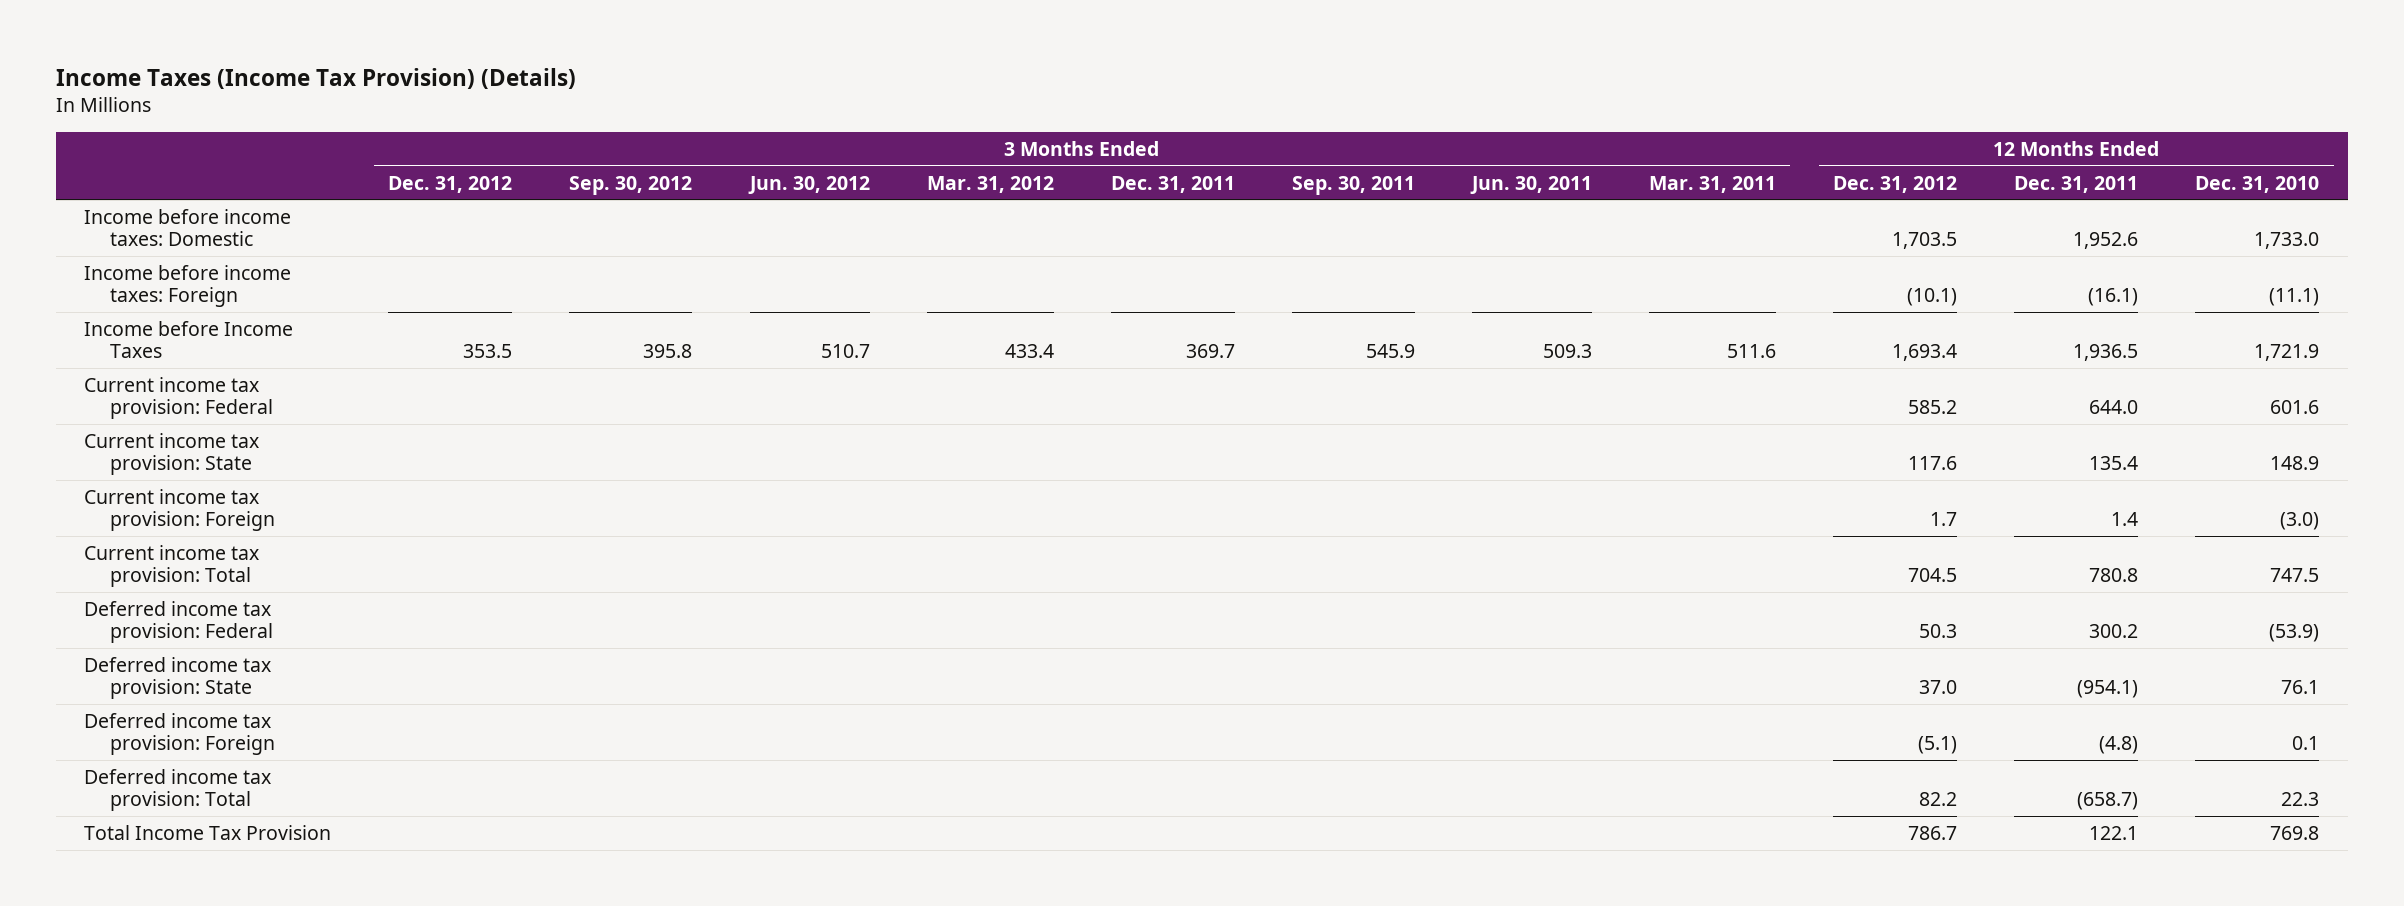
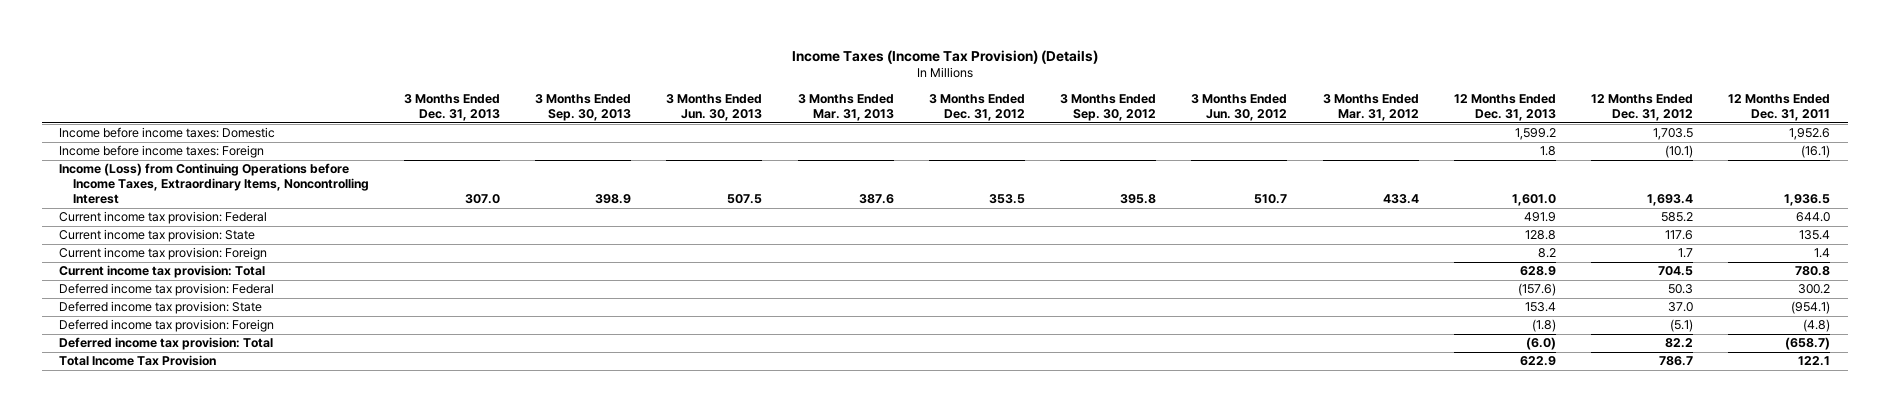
[1110,175,1235,193] Dec. 31, 2011 -> none
[1291,175,1415,195] Sep. 30, 2011 -> none
[1469,175,1592,194] Jun. 30, 2011 -> none
[1649,175,1777,193] Mar. 31, 2011 -> none
[2195,175,2320,193] Dec. 31, 2010 -> none
none -> [403,94,500,122] 3 Months Ended Dec. 31, 2013
none -> [535,94,632,122] 3 Months Ended Sep. 30, 2013
none -> [666,94,763,122] 3 Months Ended Jun. 30, 2013
none -> [797,94,894,122] 3 Months Ended Mar. 31, 2013
none -> [1453,94,1556,122] 12 Months Ended Dec. 31, 2013
[84,320,294,359] Income before Income Taxes -> [59,163,369,205] Income (Loss) from Continuing Operations before Income Taxes, Extraordinary Items, Noncontrolling Interest

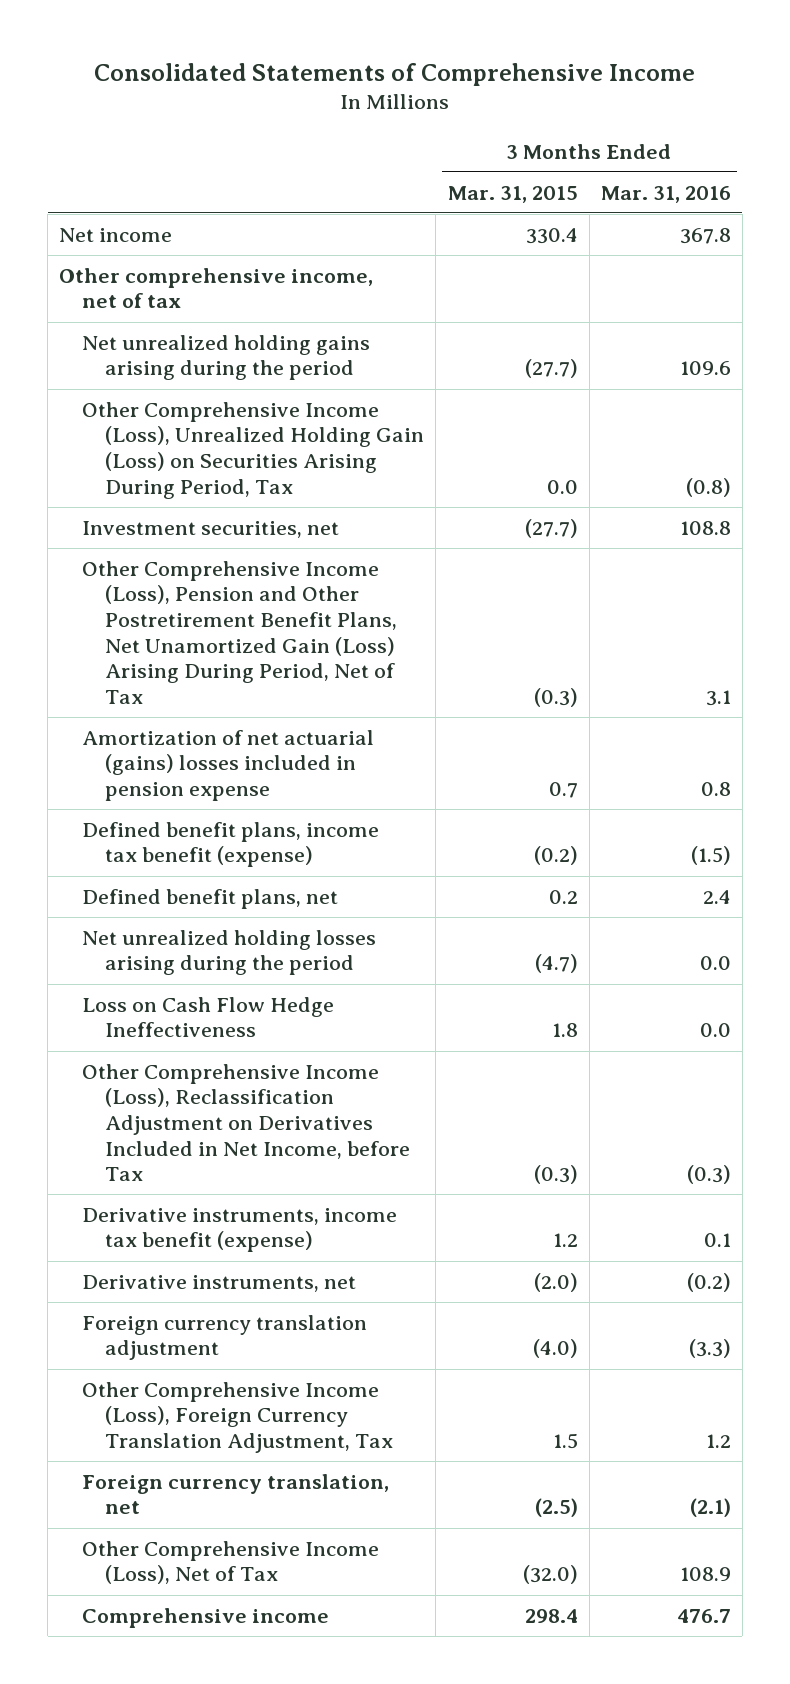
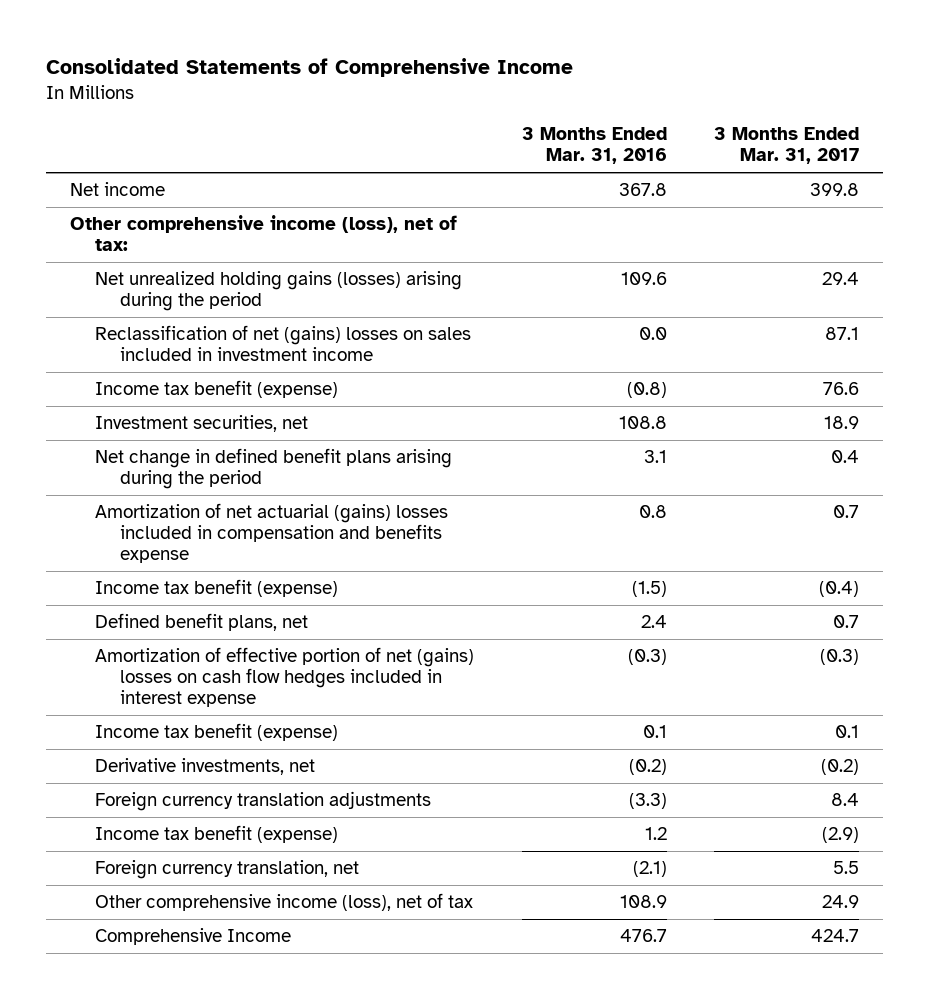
[447,185,578,203] Mar. 31, 2015 -> none
none -> [714,127,860,165] 3 Months Ended Mar. 31, 2017
[59,267,374,309] Other comprehensive income, net of tax -> [69,215,457,252] Other comprehensive income (loss), net of tax:
[82,334,371,381] Net unrealized holding gains arising during the period -> [95,271,463,312] Net unrealized holding gains (losses) arising during the period
none -> [95,325,472,362] Reclassification of net (gains) losses on sales included in investment income
[82,401,425,499] Other Comprehensive Income (Loss), Unrealized Holding Gain (Loss) on Securities Arising During Period, Tax -> [95,380,339,399] Income tax benefit (expense)
[82,560,398,704] Other Comprehensive Income (Loss), Pension and Other Postretirement Benefit Plans, Net Unamortized Gain (Loss) Arising During Period, Net of Tax -> [95,448,453,490] Net change in defined benefit plans arising during the period
[82,729,375,802] Amortization of net actuarial (gains) losses included in pension expense -> [95,503,449,564] Amortization of net actuarial (gains) losses included in compensation and benefits expense
[82,821,380,868] Defined benefit plans, income tax benefit (expense) -> [95,579,339,598] Income tax benefit (expense)
[82,929,377,976] Net unrealized holding losses arising during the period -> none
[82,996,335,1038] Loss on Cash Flow Hedge Ineffectiveness -> none
[82,1063,411,1182] Other Comprehensive Income (Loss), Reclassification Adjustment on Derivatives Included in Net Income, before Tax -> [95,647,475,708] Amortization of effective portion of net (gains) losses on cash flow hedges included in interest expense
[82,1207,398,1253] Derivative instruments, income tax benefit (expense) -> [95,723,339,742] Income tax benefit (expense)
[82,1274,357,1292] Derivative instruments, net -> [95,758,316,776] Derivative investments, net
[82,1314,368,1361] Foreign currency translation adjustment -> [95,791,432,812] Foreign currency translation adjustments
[82,1381,394,1454] Other Comprehensive Income (Loss), Foreign Currency Translation Adjustment, Tax -> [95,825,339,844] Income tax benefit (expense)
[82,1540,380,1585] Other Comprehensive Income (Loss), Net of Tax -> [95,893,474,912] Other comprehensive income (loss), net of tax
[82,1607,330,1628] Comprehensive income -> [95,928,292,946] Comprehensive Income

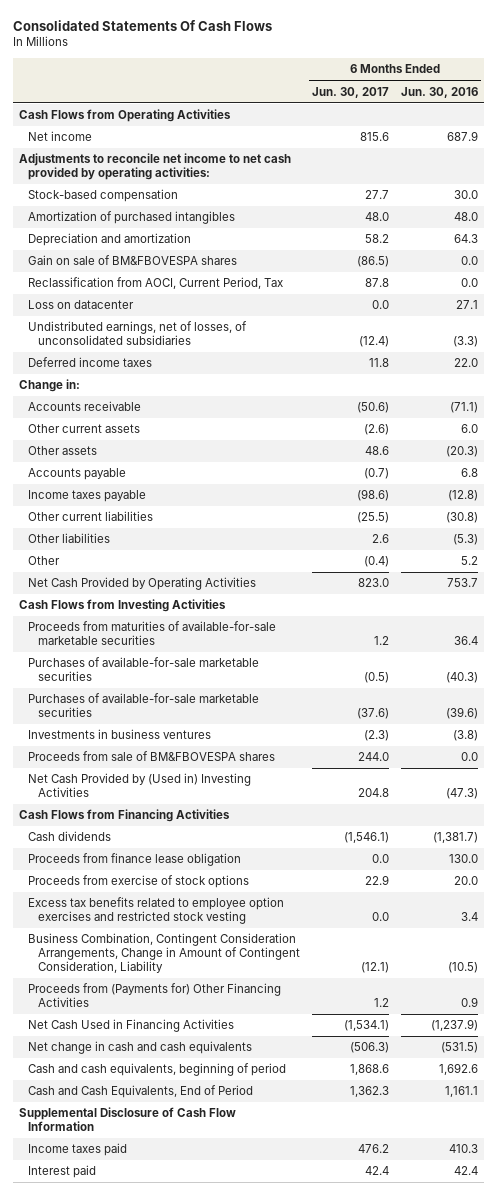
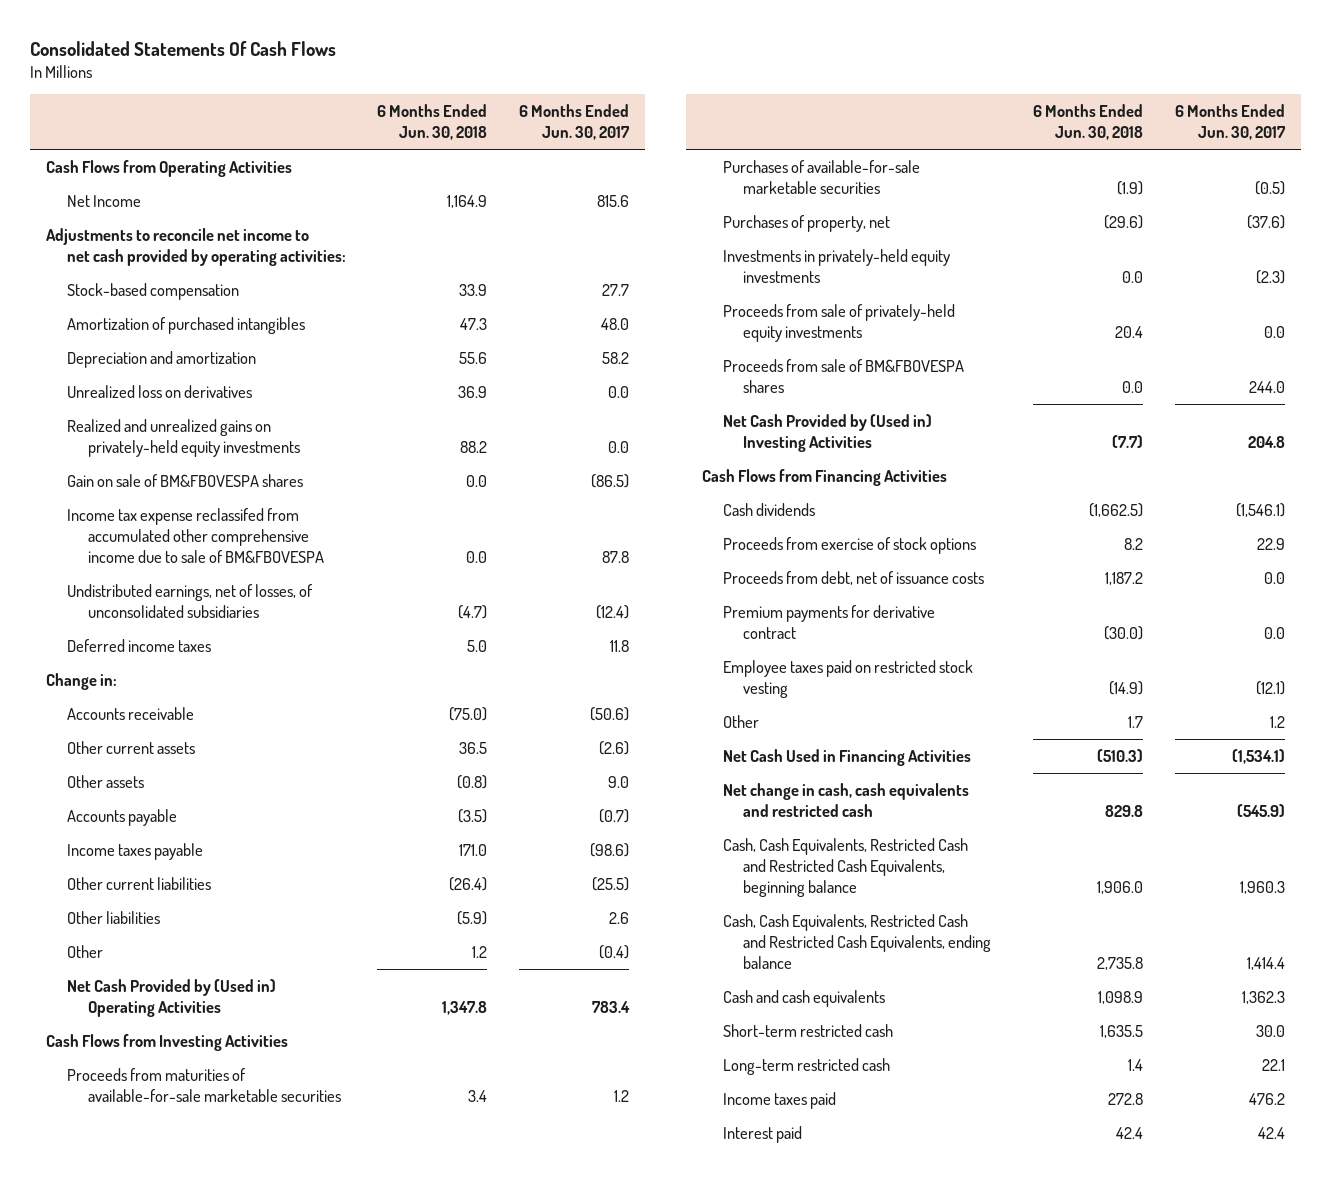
[400,86,478,98] Jun. 30, 2016 -> none
none -> [377,104,488,141] 6 Months Ended Jun. 30, 2018
[28,131,93,142] Net income -> [66,195,141,208] Net Income
none -> [66,385,252,399] Unrealized loss on derivatives
none -> [66,419,300,457] Realized and unrealized gains on privately-held equity investments
[28,300,135,310] Loss on datacenter -> none
[28,277,284,290] Reclassification from AOCI, Current Period, Tax -> [66,508,324,563] Income tax expense reclassifed from accumulated other comprehensive income due to sale of BM&FBOVESPA
[364,446,389,456] 48.6 -> [608,776,630,789] 9.0
[28,577,257,591] Net Cash Provided by Operating Activities -> [66,979,276,1017] Net Cash Provided by (Used in) Operating Activities
[357,578,389,588] 823.0 -> [592,1000,631,1013] 783.4
[28,693,260,718] Purchases of available-for-sale marketable securities -> [722,215,890,233] Purchases of property, net
[28,729,212,740] Investments in business ventures -> [722,249,950,283] Investments in privately-held equity investments
none -> [722,304,955,342] Proceeds from sale of privately-held equity investments
[28,853,242,867] Proceeds from finance lease obligation -> none
[28,897,285,925] Excess tax benefits related to employee option exercises and restricted stock vesting -> none
none -> [722,571,984,586] Proceeds from debt, net of issuance costs
none -> [722,605,935,639] Premium payments for derivative contract
[28,933,300,973] Business Combination, Contingent Consideration Arrangements, Change in Amount of Contingent Consideration, Liability -> [722,660,973,698] Employee taxes paid on restricted stock vesting
[28,983,282,1008] Proceeds from (Payments for) Other Financing Activities -> [722,715,759,729] Other
[28,1085,254,1099] Cash and Cash Equivalents, End of Period -> none
[19,1107,237,1132] Supplemental Disclosure of Cash Flow Information -> none
[28,1041,253,1055] Net change in cash and cash equivalents -> [722,783,969,817] Net change in cash, cash equivalents and restricted cash
[349,1042,389,1054] (506.3) -> [1236,803,1285,817] (545.9)
none -> [722,838,968,897] Cash, Cash Equivalents, Restricted Cash and Restricted Cash Equivalents, beginning balance
none -> [722,914,992,969] Cash, Cash Equivalents, Restricted Cash and Restricted Cash Equivalents, ending balance
[28,1063,287,1077] Cash and cash equivalents, beginning of period -> [722,990,885,1008] Cash and cash equivalents
[349,1064,389,1076] 1,868.6 -> [1241,991,1285,1005] 1,362.3
none -> [722,1024,893,1038] Short-term restricted cash
none -> [722,1058,890,1076] Long-term restricted cash

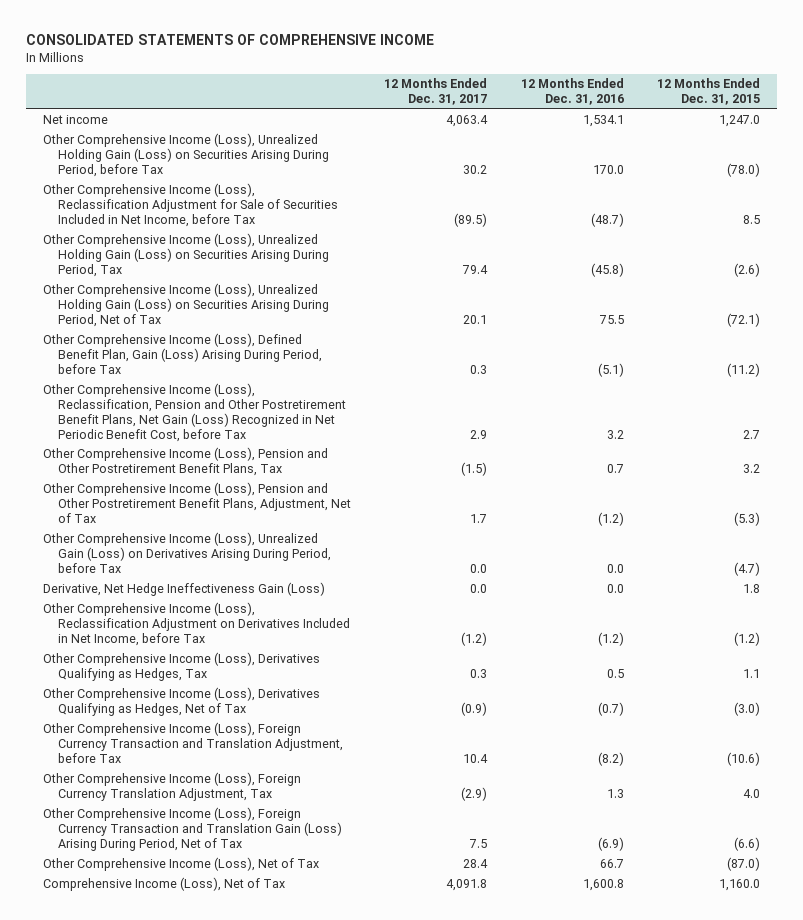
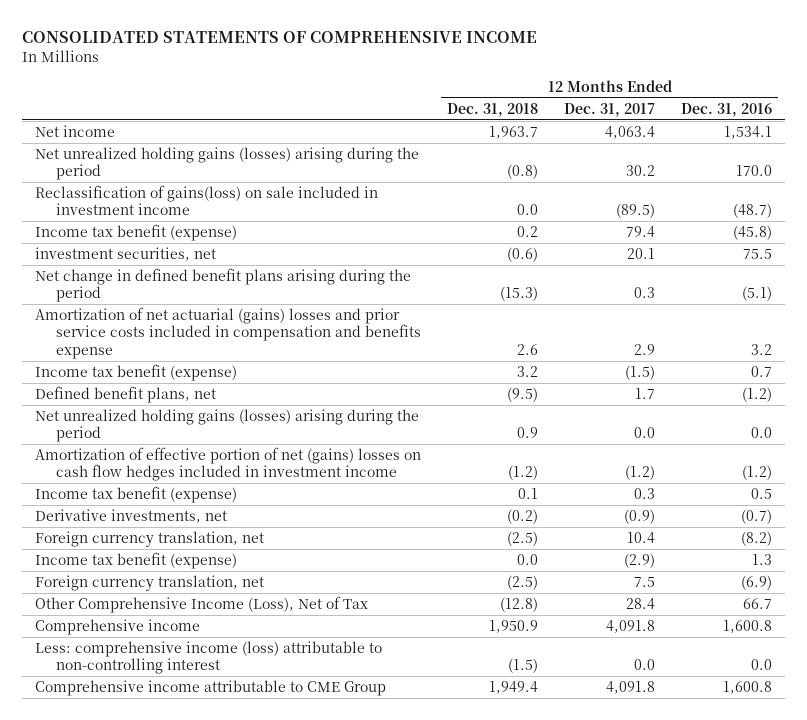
[657,78,761,106] 12 Months Ended Dec. 31, 2015 -> none
none -> [447,102,539,117] Dec. 31, 2018
[42,582,325,597] Derivative, Net Hedge Ineffectiveness Gain (Loss) -> none
[42,133,330,177] Other Comprehensive Income (Loss), Unrealized Holding Gain (Loss) on Securities Arising During Period, before Tax -> [34,146,419,181] Net unrealized holding gains (losses) arising during the period
[42,183,339,227] Other Comprehensive Income (Loss), Reclassification Adjustment for Sale of Securities Included in Net Income, before Tax -> [34,184,378,216] Reclassification of gains(loss) on sale included in investment income
[42,233,330,277] Other Comprehensive Income (Loss), Unrealized Holding Gain (Loss) on Securities Arising During Period, Tax -> [34,223,237,241] Income tax benefit (expense)
[42,283,330,327] Other Comprehensive Income (Loss), Unrealized Holding Gain (Loss) on Securities Arising During Period, Net of Tax -> [34,246,216,261] investment securities, net
[42,333,323,374] Other Comprehensive Income (Loss), Defined Benefit Plan, Gain (Loss) Arising During Period, before Tax -> [34,267,411,303] Net change in defined benefit plans arising during the period
[42,383,347,442] Other Comprehensive Income (Loss), Reclassification, Pension and Other Postretirement Benefit Plans, Net Gain (Loss) Recognized in Net Periodic Benefit Cost, before Tax -> [34,306,422,359] Amortization of net actuarial (gains) losses and prior service costs included in compensation and benefits expense
[42,447,328,477] Other Comprehensive Income (Loss), Pension and Other Postretirement Benefit Plans, Tax -> [34,363,237,381] Income tax benefit (expense)
[42,482,352,523] Other Comprehensive Income (Loss), Pension and Other Postretirement Benefit Plans, Adjustment, Net of Tax -> [34,385,216,403] Defined benefit plans, net
[42,532,332,573] Other Comprehensive Income (Loss), Unrealized Gain (Loss) on Derivatives Arising During Period, before Tax -> [34,408,419,443] Net unrealized holding gains (losses) arising during the period
[42,602,351,646] Other Comprehensive Income (Loss), Reclassification Adjustment on Derivatives Included in Net Income, before Tax -> [34,446,421,482] Amortization of effective portion of net (gains) losses on cash flow hedges included in investment income
[42,652,320,682] Other Comprehensive Income (Loss), Derivatives Qualifying as Hedges, Tax -> [34,485,237,503] Income tax benefit (expense)
[42,687,320,717] Other Comprehensive Income (Loss), Derivatives Qualifying as Hedges, Net of Tax -> [34,508,227,523] Derivative investments, net
[42,722,344,763] Other Comprehensive Income (Loss), Foreign Currency Transaction and Translation Adjustment, before Tax -> [34,530,264,547] Foreign currency translation, net
[42,772,301,802] Other Comprehensive Income (Loss), Foreign Currency Translation Adjustment, Tax -> [34,551,237,569] Income tax benefit (expense)
[42,807,343,851] Other Comprehensive Income (Loss), Foreign Currency Transaction and Translation Gain (Loss) Arising During Period, Net of Tax -> [34,574,264,591] Foreign currency translation, net
[42,877,285,892] Comprehensive Income (Loss), Net of Tax -> [34,618,200,635] Comprehensive income
none -> [34,640,382,675] Less: comprehensive income (loss) attributable to non-controlling interest
none -> [34,679,386,696] Comprehensive income attributable to CME Group

